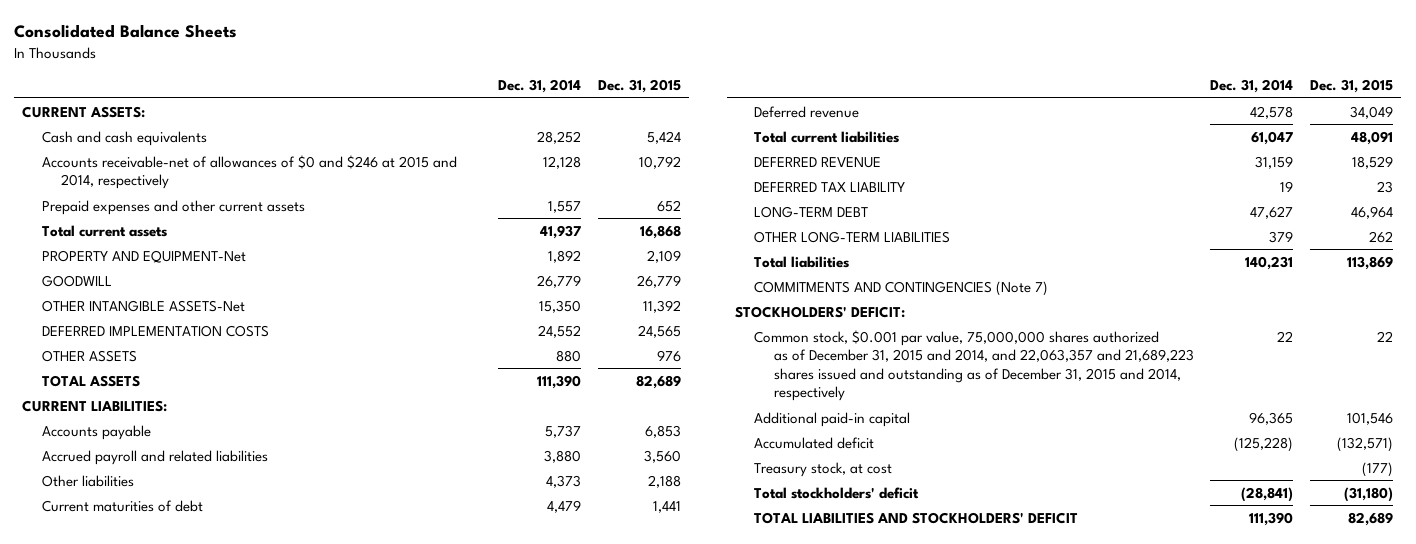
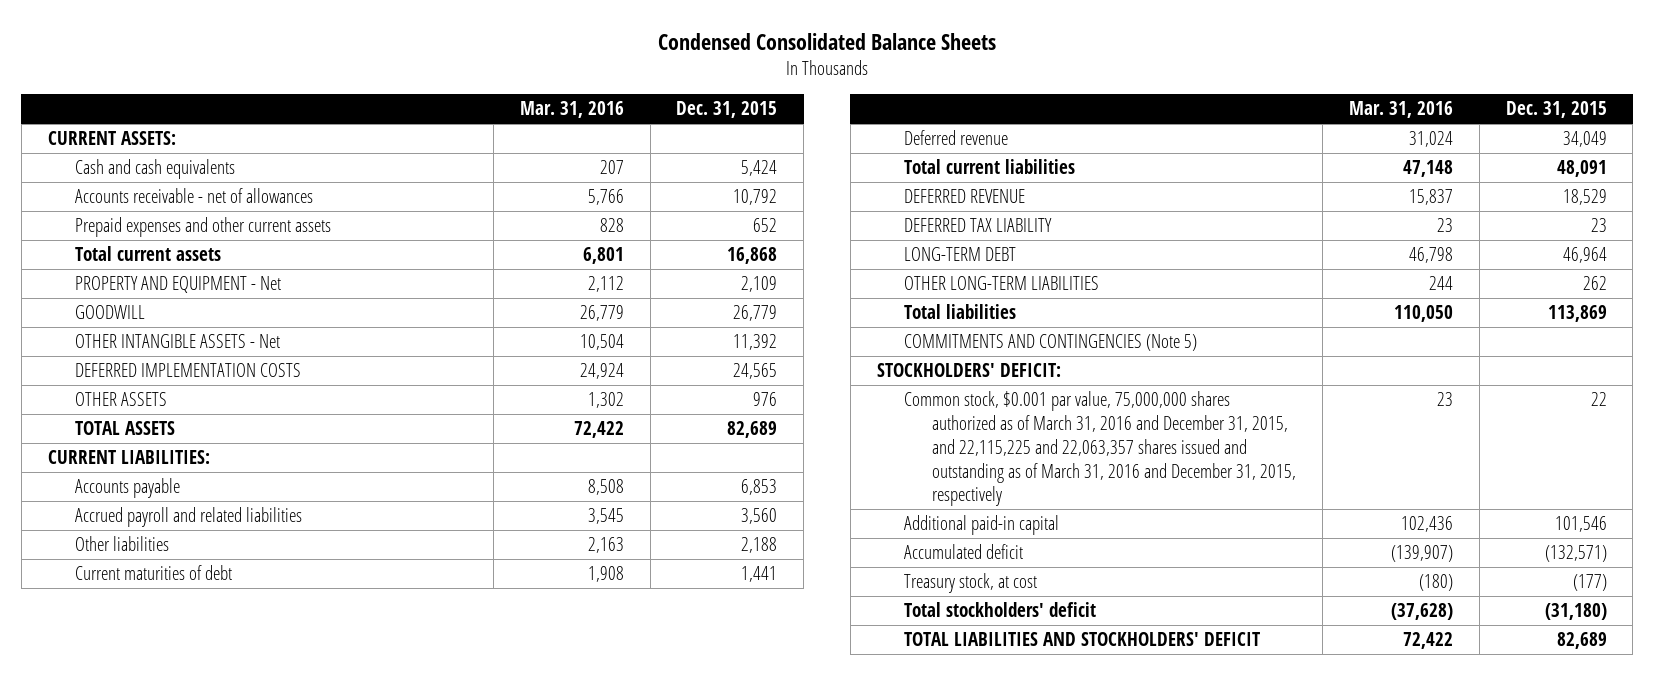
[14,24,238,39] Consolidated Balance Sheets -> [658,33,997,51] Condensed Consolidated Balance Sheets
[497,79,581,94] Dec. 31, 2014 -> none
none -> [519,101,624,119] Mar. 31, 2016
[41,154,457,190] Accounts receivable-net of allowances of $0 and $246 at 2015 and 2014, respectively -> [75,188,314,204] Accounts receivable - net of allowances
[41,249,246,263] PROPERTY AND EQUIPMENT-Net -> [75,276,282,294] PROPERTY AND EQUIPMENT - Net
[41,299,245,312] OTHER INTANGIBLE ASSETS-Net -> [75,334,281,349] OTHER INTANGIBLE ASSETS - Net
[754,280,1049,296] COMMITMENTS AND CONTINGENCIES (Note 7) -> [904,334,1198,352] COMMITMENTS AND CONTINGENCIES (Note 5)
[754,329,1194,402] Common stock, $0.001 par value, 75,000,000 shares authorized as of December 31, 2015 and 2014, and 22,063,357 and 21,689,223 shares issued and outstanding as of December 31, 2015 and 2014, respectively -> [904,391,1297,507] Common stock, $0.001 par value, 75,000,000 shares authorized as of March 31, 2016 and December 31, 2015, and 22,115,225 and 22,063,357 shares issued and outstanding as of March 31, 2016 and December 31, 2015, respectively

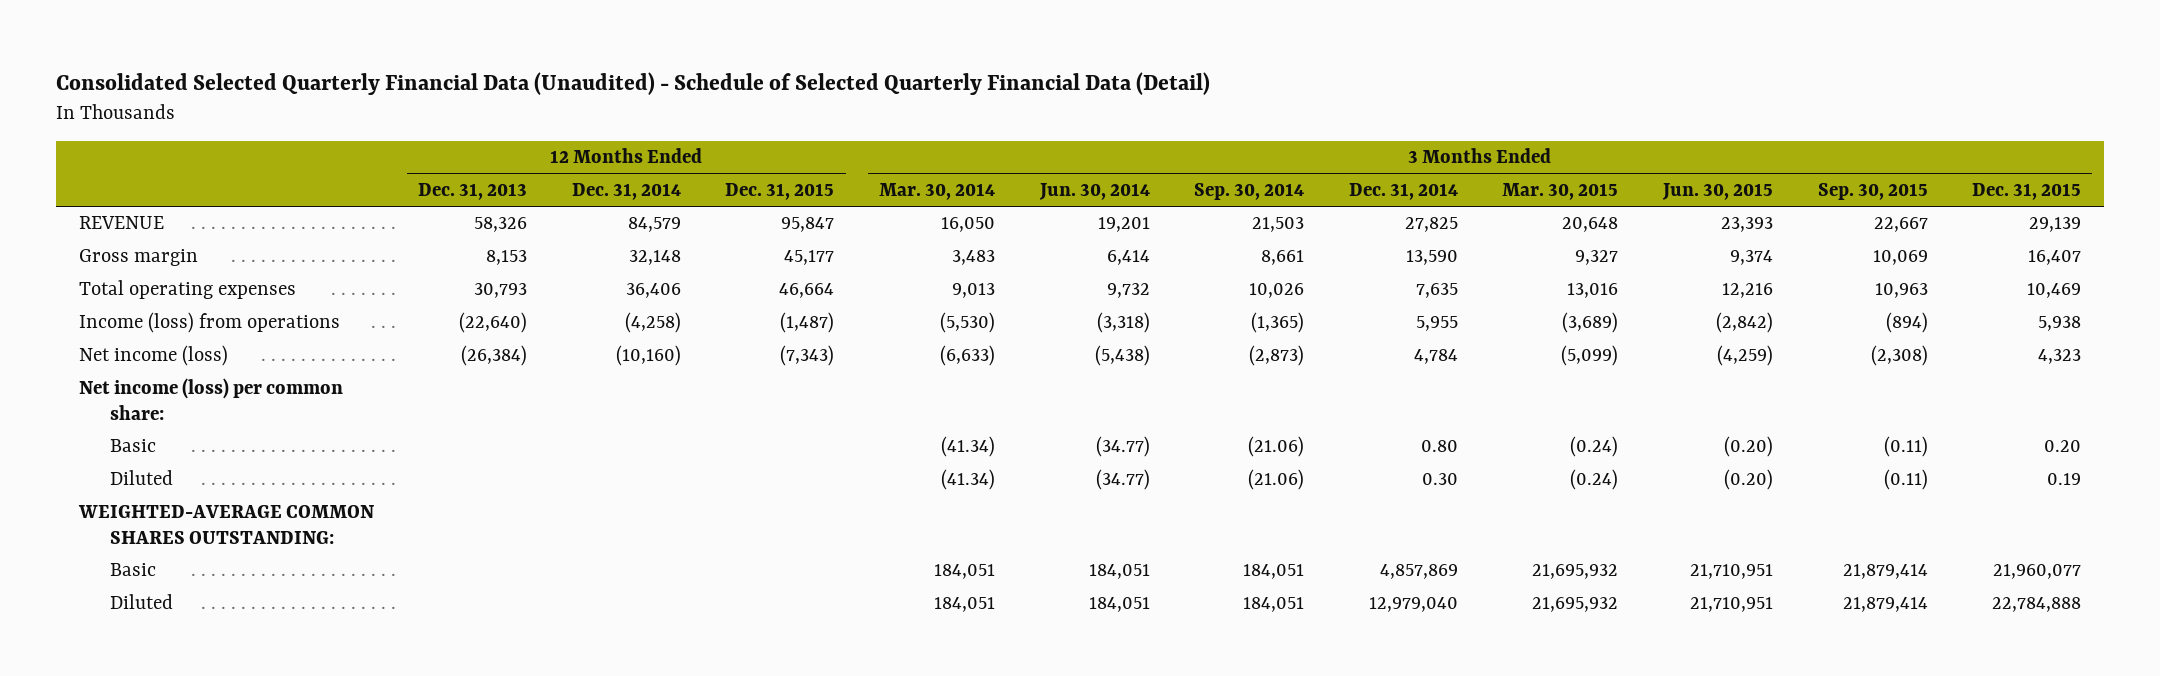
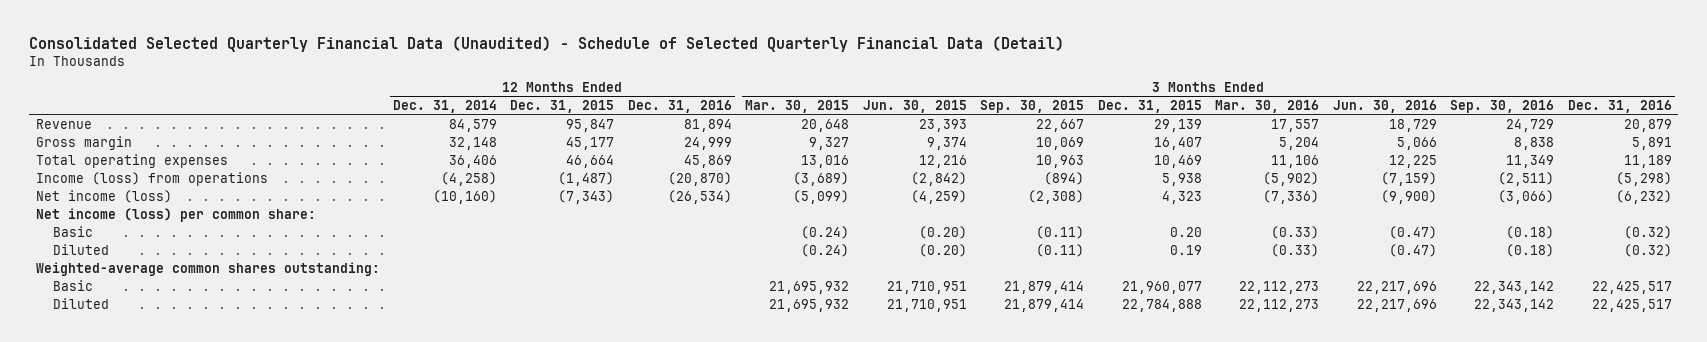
[418,183,528,201] Dec. 31, 2013 -> none
[878,183,995,201] Mar. 30, 2014 -> none
[1038,183,1150,201] Jun. 30, 2014 -> none
[1194,183,1305,201] Sep. 30, 2014 -> none
[1348,183,1458,201] Dec. 31, 2014 -> none
none -> [627,99,732,113] Dec. 31, 2016
none -> [1215,99,1320,113] Mar. 30, 2016
none -> [1332,99,1437,113] Jun. 30, 2016
none -> [1450,99,1555,113] Sep. 30, 2016
none -> [1567,99,1672,113] Dec. 31, 2016
[78,216,164,230] REVENUE -> [35,118,92,129] Revenue
[77,505,374,545] WEIGHTED-AVERAGE COMMON SHARES OUTSTANDING: -> [35,261,380,276] Weighted-average common shares outstanding:

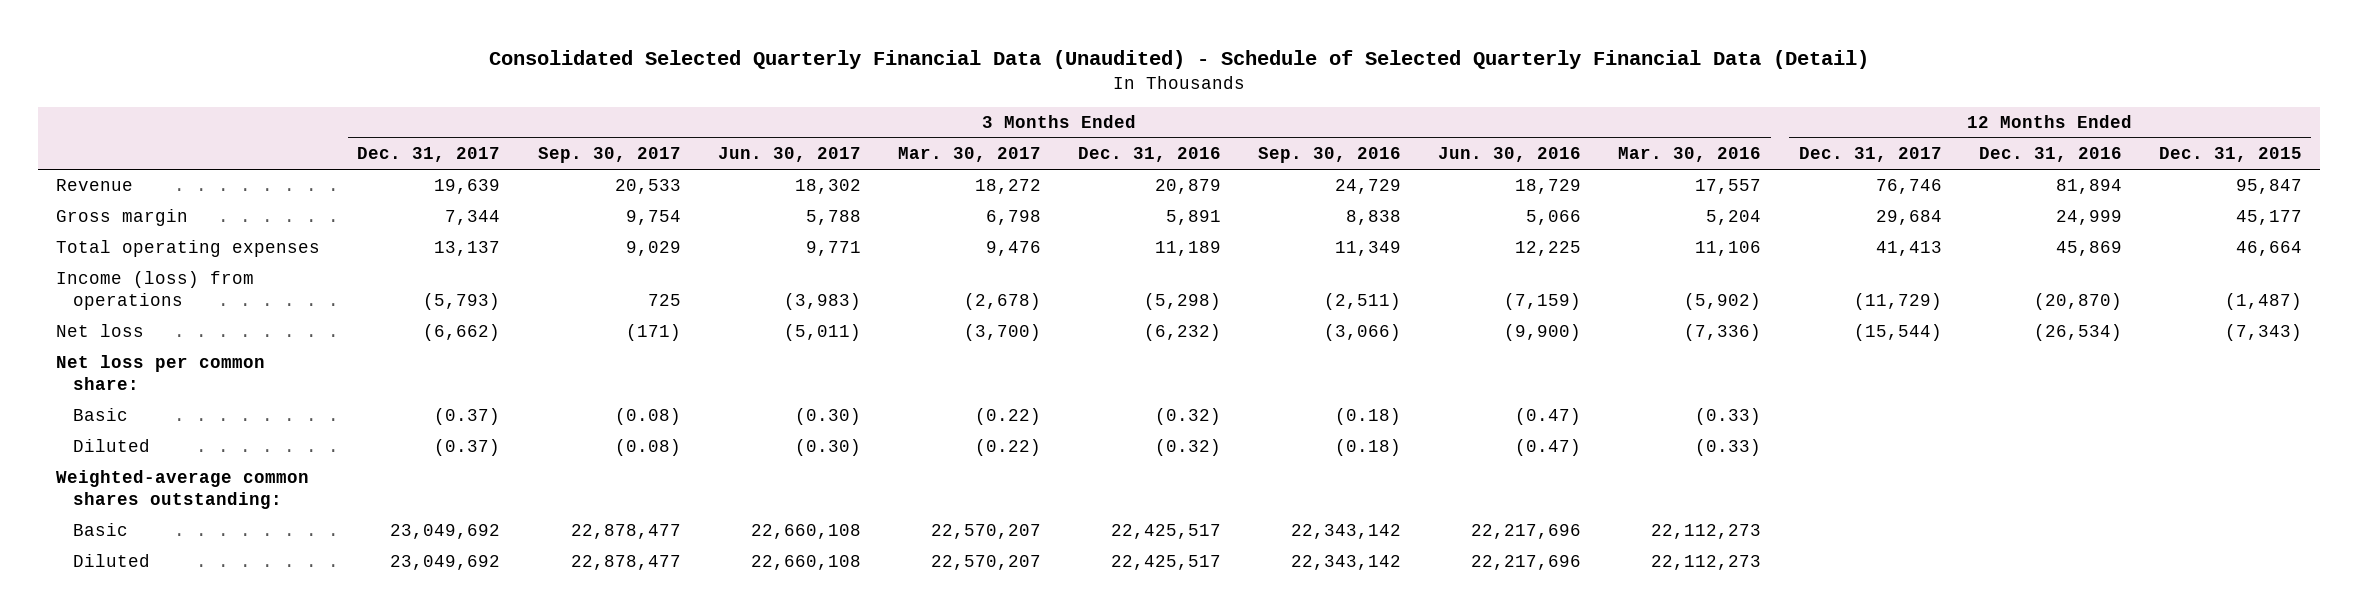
[392,99,497,113] Dec. 31, 2014 -> none
[745,99,850,113] Mar. 30, 2015 -> none
[862,99,967,113] Jun. 30, 2015 -> none
[980,99,1085,113] Sep. 30, 2015 -> none
[1097,99,1202,113] Dec. 31, 2015 -> none
none -> [357,147,501,163] Dec. 31, 2017
none -> [537,147,681,164] Sep. 30, 2017
none -> [717,147,861,163] Jun. 30, 2017
none -> [897,147,1041,163] Mar. 30, 2017
none -> [1798,147,1942,163] Dec. 31, 2017
[35,189,172,203] Net income (loss) -> [56,324,145,338] Net loss
[35,207,316,222] Net income (loss) per common share: -> [56,355,266,391] Net loss per common share:

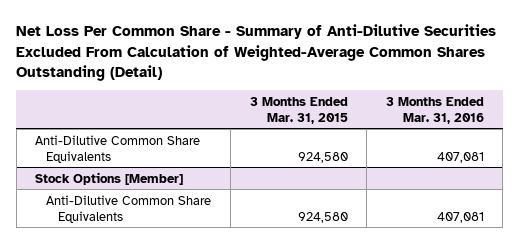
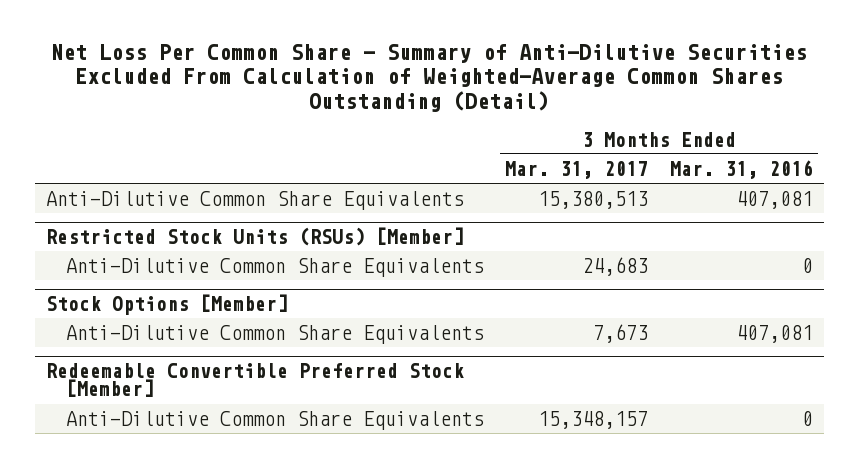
[249,96,348,124] 3 Months Ended Mar. 31, 2015 -> none
none -> [505,160,649,179] Mar. 31, 2017
none -> [45,227,464,247] Restricted Stock Units (RSUs) [Member]
none -> [65,257,484,277] Anti-Dilutive Common Share Equivalents
none -> [45,363,464,398] Redeemable Convertible Preferred Stock [Member]
none -> [65,410,484,430] Anti-Dilutive Common Share Equivalents

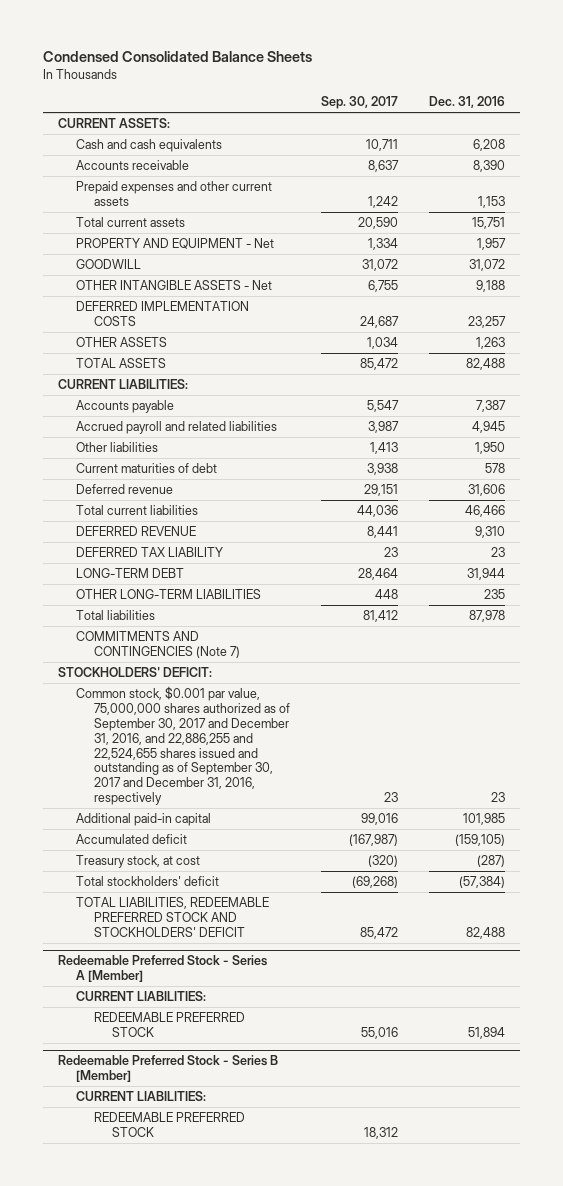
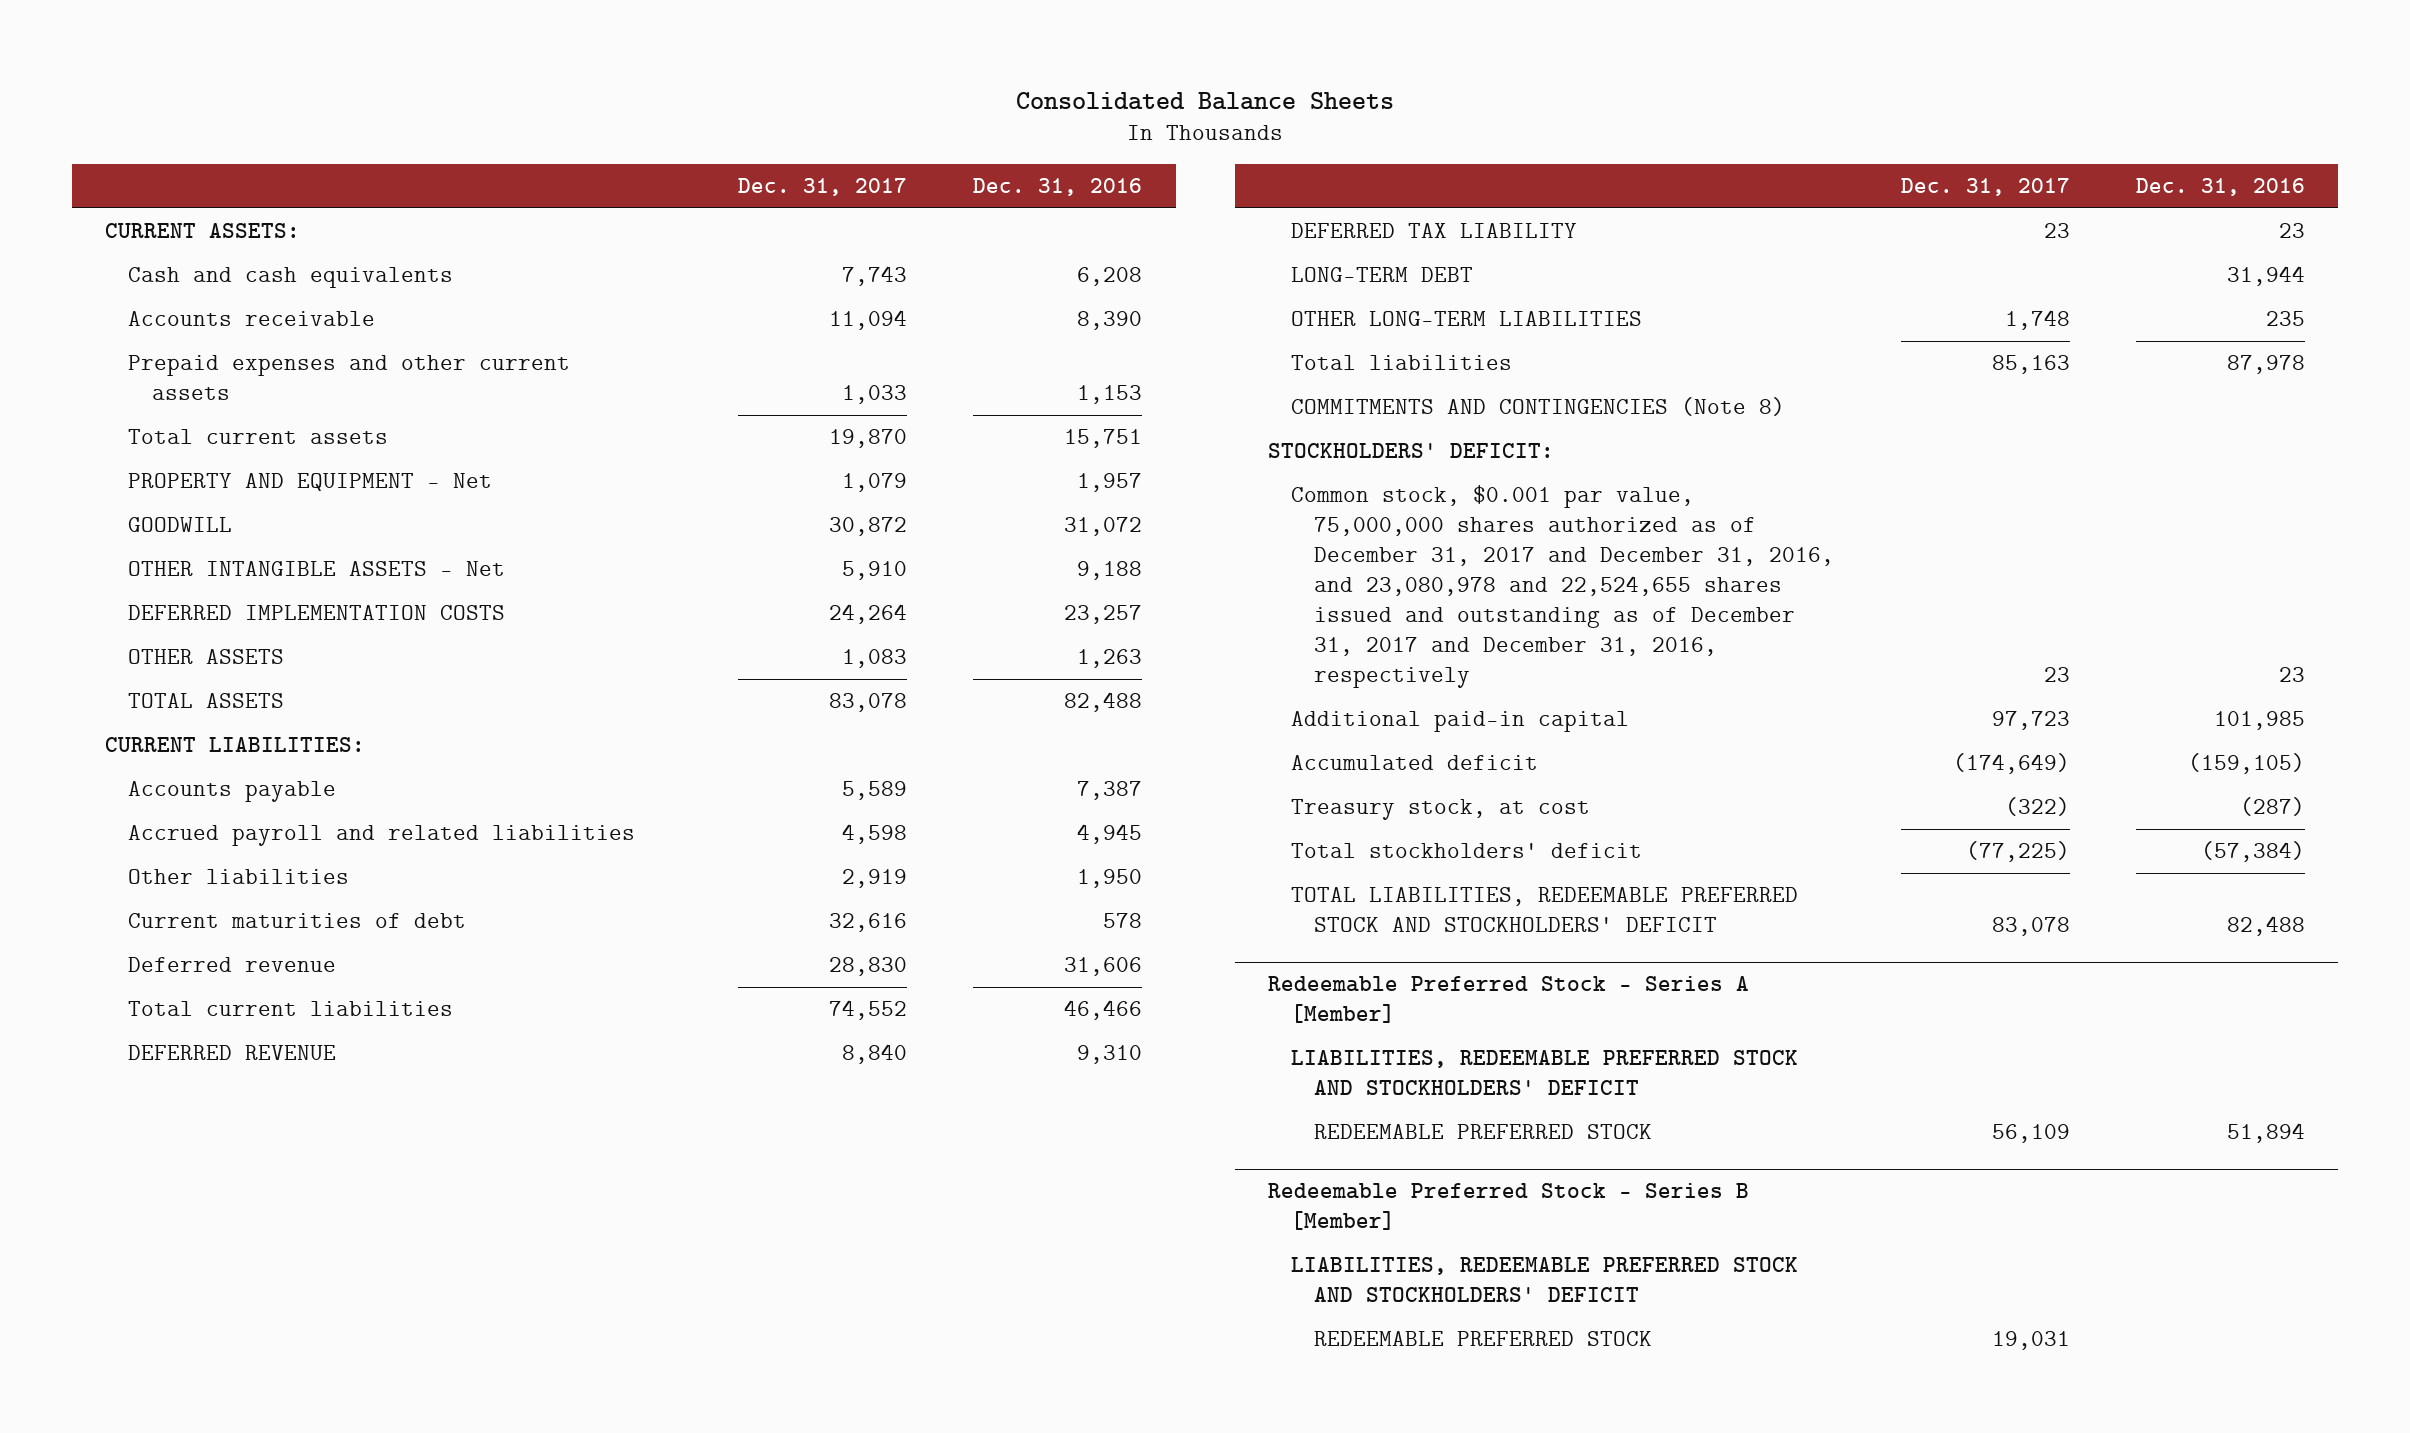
[42,51,312,63] Condensed Consolidated Balance Sheets -> [1016,91,1395,110] Consolidated Balance Sheets
[320,96,398,110] Sep. 30, 2017 -> none
none -> [737,178,907,197] Dec. 31, 2017
[76,631,240,658] COMMITMENTS AND CONTINGENCIES (Note 7) -> [1291,397,1786,417] COMMITMENTS AND CONTINGENCIES (Note 8)
[76,686,290,806] Common stock, $0.001 par value, 75,000,000 shares authorized as of September 30, 2017 and December 31, 2016, and 22,886,255 and 22,524,655 shares issued and outstanding as of September 30, 2017 and December 31, 2016, respectively -> [1291,485,1835,689] Common stock, $0.001 par value, 75,000,000 shares authorized as of December 31, 2017 and December 31, 2016, and 23,080,978 and 22,524,655 shares issued and outstanding as of December 31, 2017 and December 31, 2016, respectively
[76,991,207,1002] CURRENT LIABILITIES: -> none
none -> [1291,1050,1799,1096] LIABILITIES, REDEEMABLE PREFERRED STOCK AND STOCKHOLDERS' DEFICIT
[76,1091,207,1102] CURRENT LIABILITIES: -> none
none -> [1291,1257,1799,1303] LIABILITIES, REDEEMABLE PREFERRED STOCK AND STOCKHOLDERS' DEFICIT

